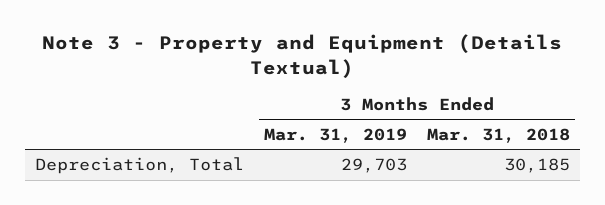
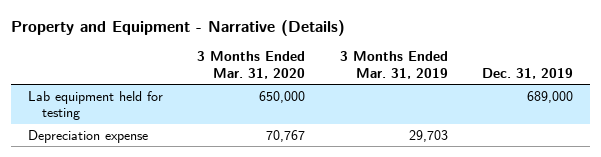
[42,34,563,78] Note 3 - Property and Equipment (Details Textual) -> [10,19,345,36] Property and Equipment - Narrative (Details)
[426,127,570,143] Mar. 31, 2018 -> none
none -> [197,51,306,79] 3 Months Ended Mar. 31, 2020
none -> [482,67,574,79] Dec. 31, 2019
none -> [28,90,164,121] Lab equipment held for testing
[34,157,244,175] Depreciation, Total -> [28,129,149,143] Depreciation expense

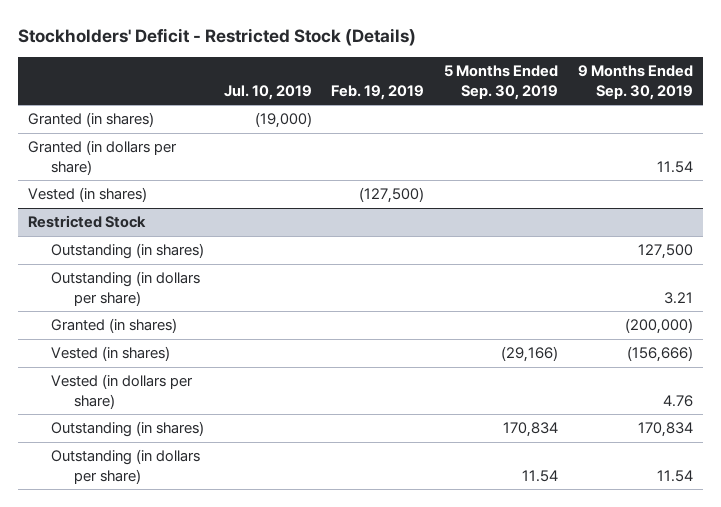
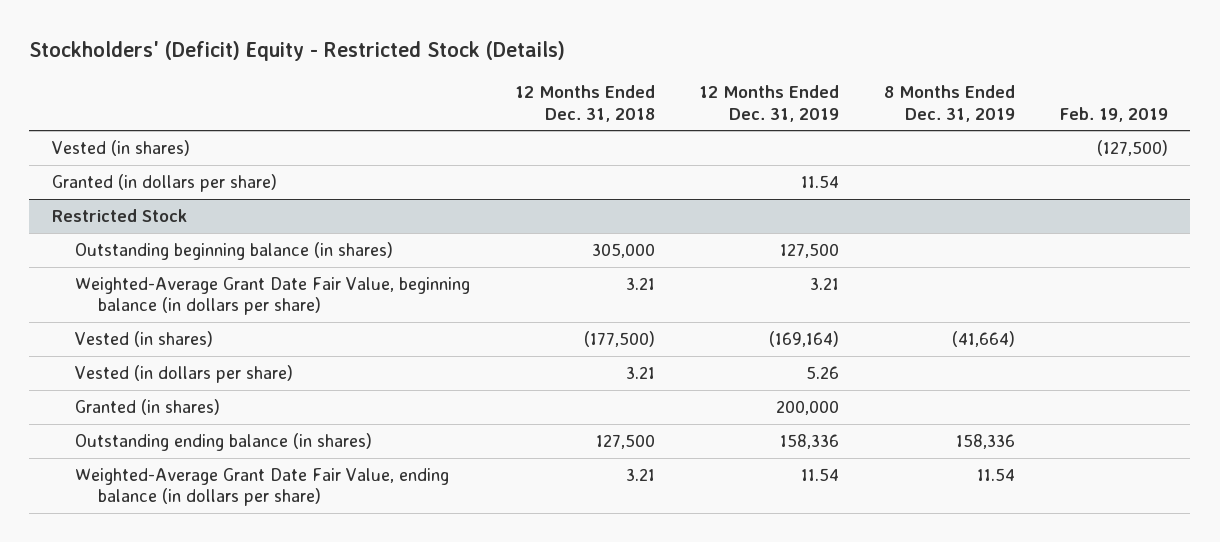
[18,27,417,46] Stockholders' Deficit - Restricted Stock (Details) -> [29,41,566,62] Stockholders' (Deficit) Equity - Restricted Stock (Details)
[223,84,312,100] Jul. 10, 2019 -> none
[444,65,559,100] 5 Months Ended Sep. 30, 2019 -> none
[577,65,693,100] 9 Months Ended Sep. 30, 2019 -> none
none -> [514,85,655,122] 12 Months Ended Dec. 31, 2018
none -> [699,85,840,122] 12 Months Ended Dec. 31, 2019
none -> [884,85,1016,122] 8 Months Ended Dec. 31, 2019
[28,112,155,128] Granted (in shares) -> none
[28,140,178,175] Granted (in dollars per share) -> [51,173,277,192] Granted (in dollars per share)
[50,243,204,260] Outstanding (in shares) -> [74,241,393,260] Outstanding beginning balance (in shares)
[50,271,200,306] Outstanding (in dollars per share) -> [74,276,470,316] Weighted-Average Grant Date Fair Value, beginning balance (in dollars per share)
[50,318,177,334] Granted (in shares) -> [74,398,220,415] Granted (in shares)
[50,421,204,438] Outstanding (in shares) -> [74,432,372,451] Outstanding ending balance (in shares)
[50,449,200,484] Outstanding (in dollars per share) -> [74,467,449,507] Weighted-Average Grant Date Fair Value, ending balance (in dollars per share)

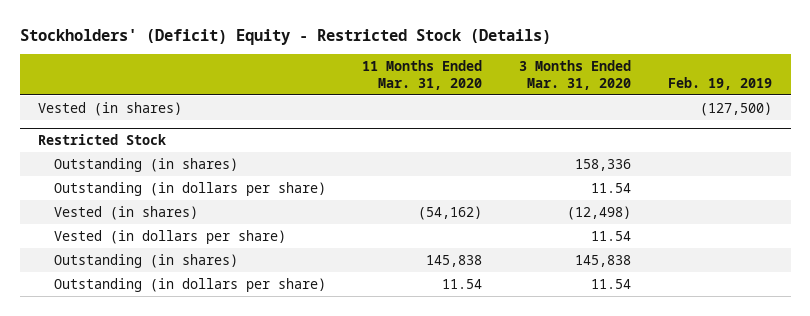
[514,85,655,122] 12 Months Ended Dec. 31, 2018 -> none
[699,85,840,122] 12 Months Ended Dec. 31, 2019 -> none
[884,85,1016,122] 8 Months Ended Dec. 31, 2019 -> none
none -> [362,60,483,90] 11 Months Ended Mar. 31, 2020
none -> [519,60,632,90] 3 Months Ended Mar. 31, 2020
[51,173,277,192] Granted (in dollars per share) -> none
[74,241,393,260] Outstanding beginning balance (in shares) -> [53,157,238,172] Outstanding (in shares)
[74,276,470,316] Weighted-Average Grant Date Fair Value, beginning balance (in dollars per share) -> [53,181,326,196] Outstanding (in dollars per share)
[74,398,220,415] Granted (in shares) -> none
[74,432,372,451] Outstanding ending balance (in shares) -> [53,253,238,268] Outstanding (in shares)
[74,467,449,507] Weighted-Average Grant Date Fair Value, ending balance (in dollars per share) -> [53,277,326,292] Outstanding (in dollars per share)

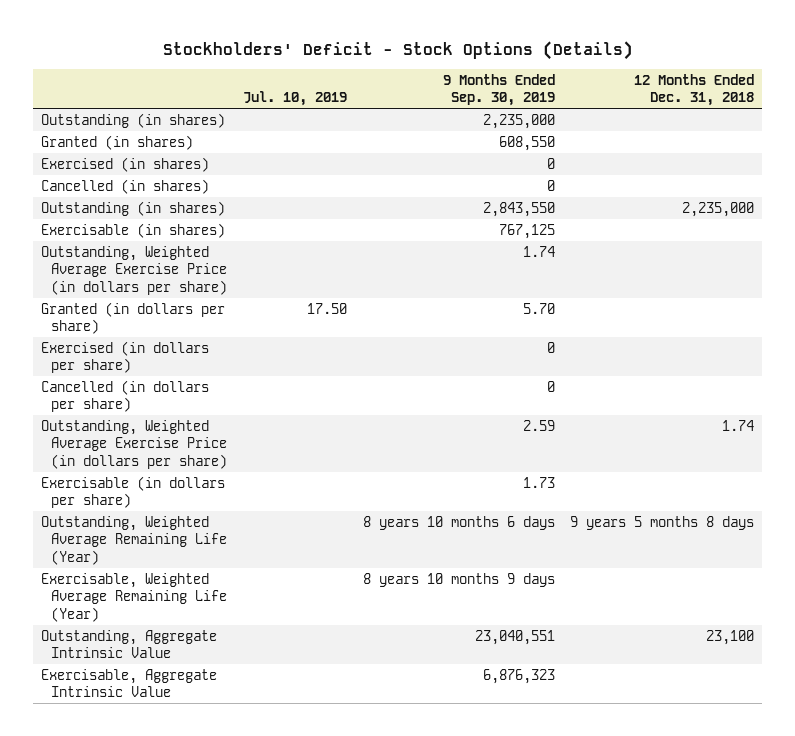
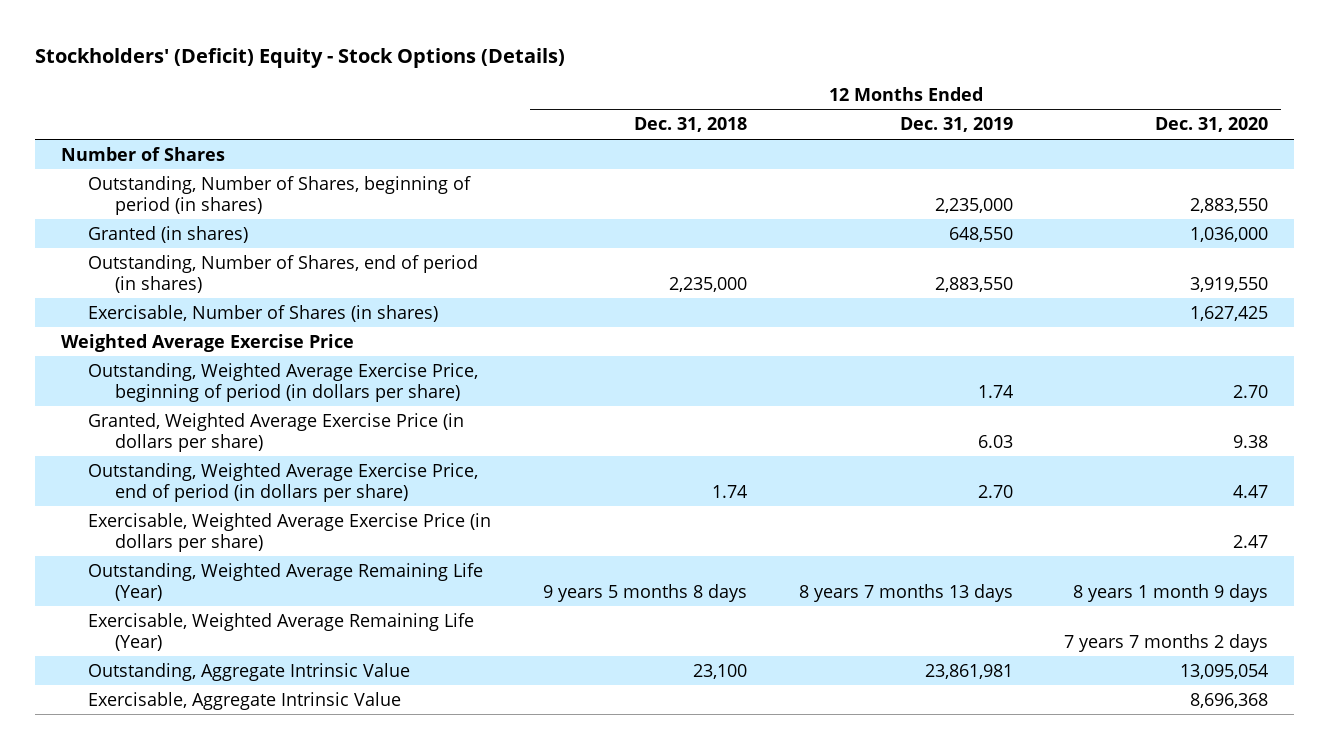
[162,40,633,60] Stockholders' Deficit - Stock Options (Details) -> [35,47,566,68] Stockholders' (Deficit) Equity - Stock Options (Details)
[242,91,347,107] Jul. 10, 2019 -> none
[442,73,555,107] 9 Months Ended Sep. 30, 2019 -> none
none -> [899,117,1013,133] Dec. 31, 2019
none -> [1155,117,1269,133] Dec. 31, 2020
none -> [61,146,226,161] Number of Shares
[40,112,225,128] Outstanding (in shares) -> [88,175,472,215] Outstanding, Number of Shares, beginning of period (in shares)
[40,156,209,172] Exercised (in shares) -> none
[40,178,209,194] Cancelled (in shares) -> none
[40,340,209,374] Exercised (in dollars per share) -> none
[40,379,209,413] Cancelled (in dollars per share) -> none
[40,200,225,216] Outstanding (in shares) -> [88,254,479,293] Outstanding, Number of Shares, end of period (in shares)
[40,222,225,238] Exercisable (in shares) -> [88,304,439,322] Exercisable, Number of Shares (in shares)
none -> [61,333,355,352] Weighted Average Exercise Price
[40,245,228,295] Outstanding, Weighted Average Exercise Price (in dollars per share) -> [88,362,479,402] Outstanding, Weighted Average Exercise Price, beginning of period (in dollars per share)
[40,301,225,335] Granted (in dollars per share) -> [88,412,465,452] Granted, Weighted Average Exercise Price (in dollars per share)
[40,419,228,469] Outstanding, Weighted Average Exercise Price (in dollars per share) -> [88,462,479,502] Outstanding, Weighted Average Exercise Price, end of period (in dollars per share)
[40,475,225,509] Exercisable (in dollars per share) -> [88,512,492,552] Exercisable, Weighted Average Exercise Price (in dollars per share)

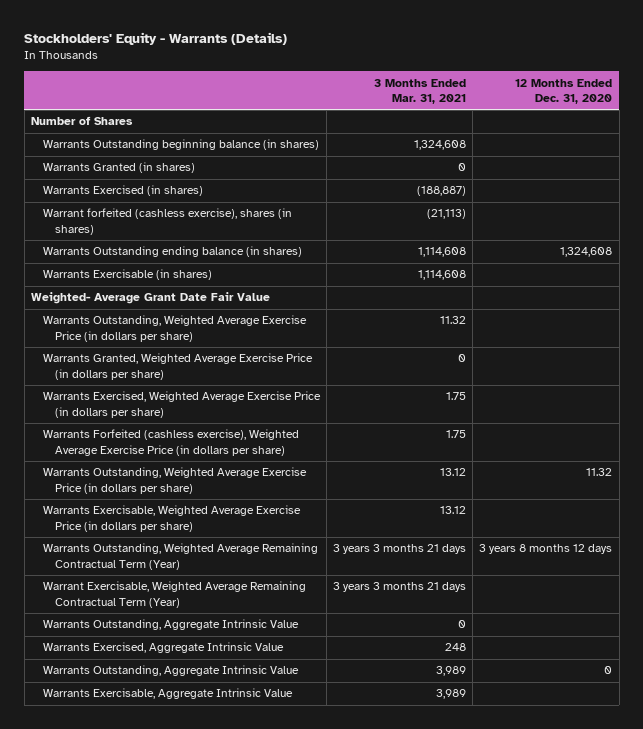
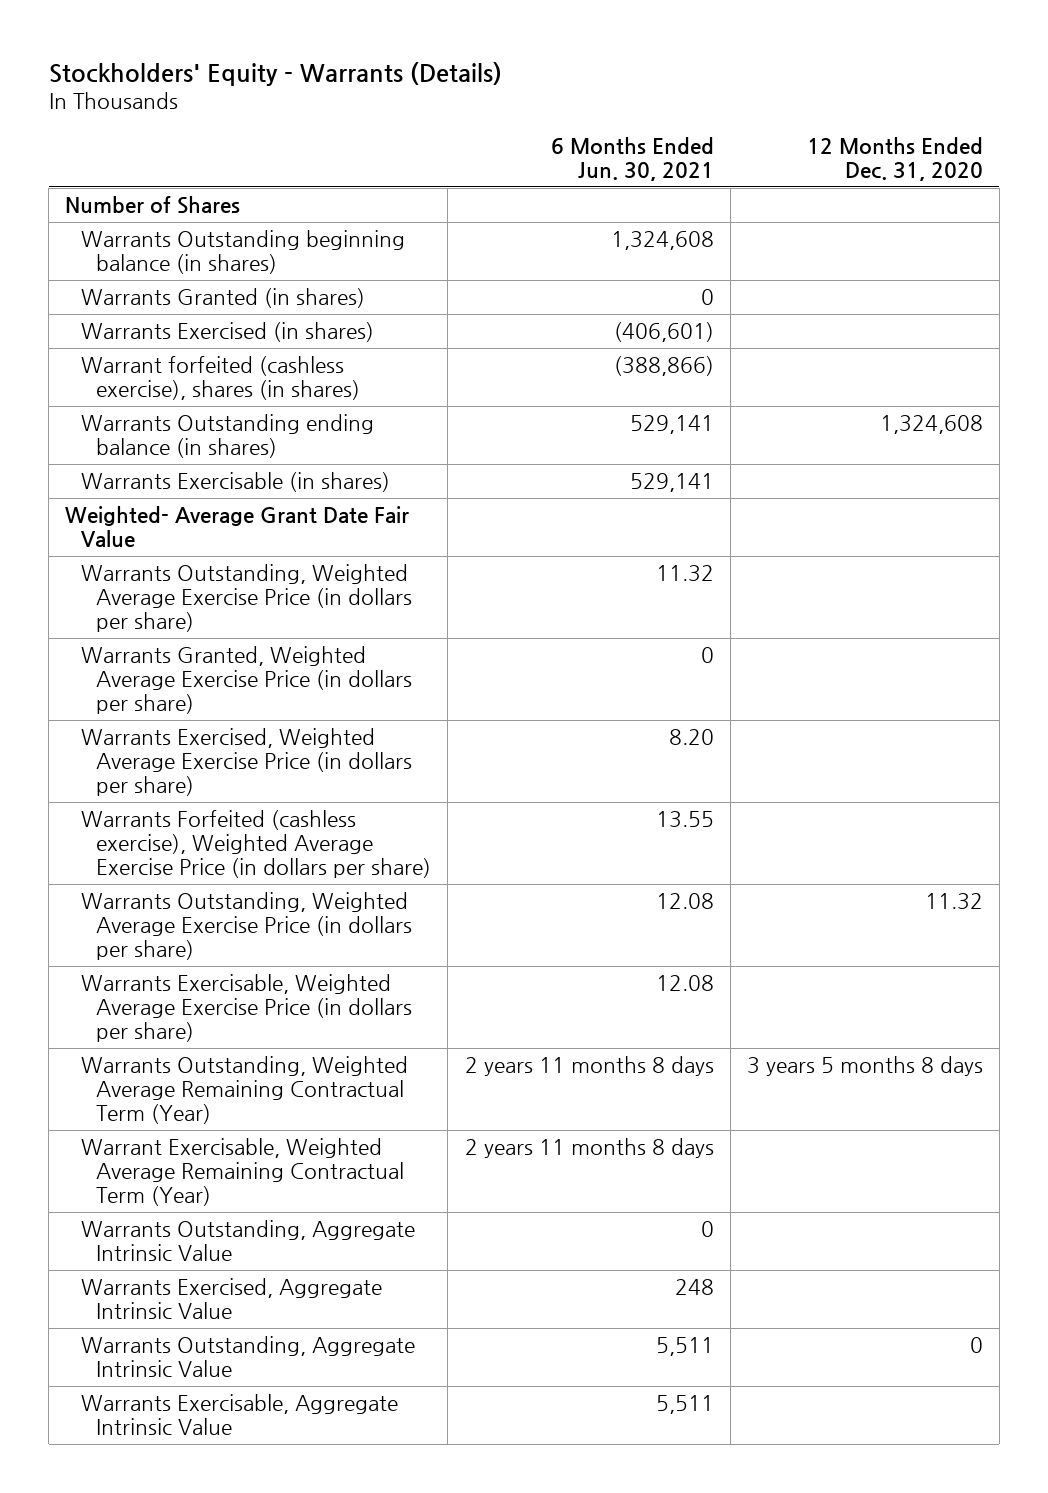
[374,78,467,105] 3 Months Ended Mar. 31, 2021 -> none
none -> [550,136,714,181] 6 Months Ended Jun. 30, 2021
[479,544,613,555] 3 years 8 months 12 days -> [746,1056,983,1077] 3 years 5 months 8 days

